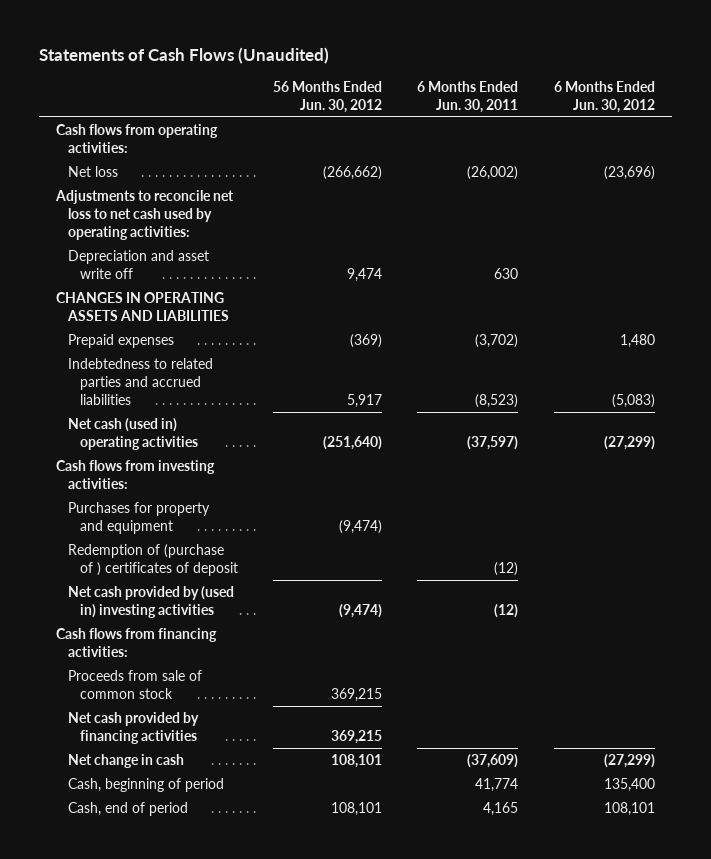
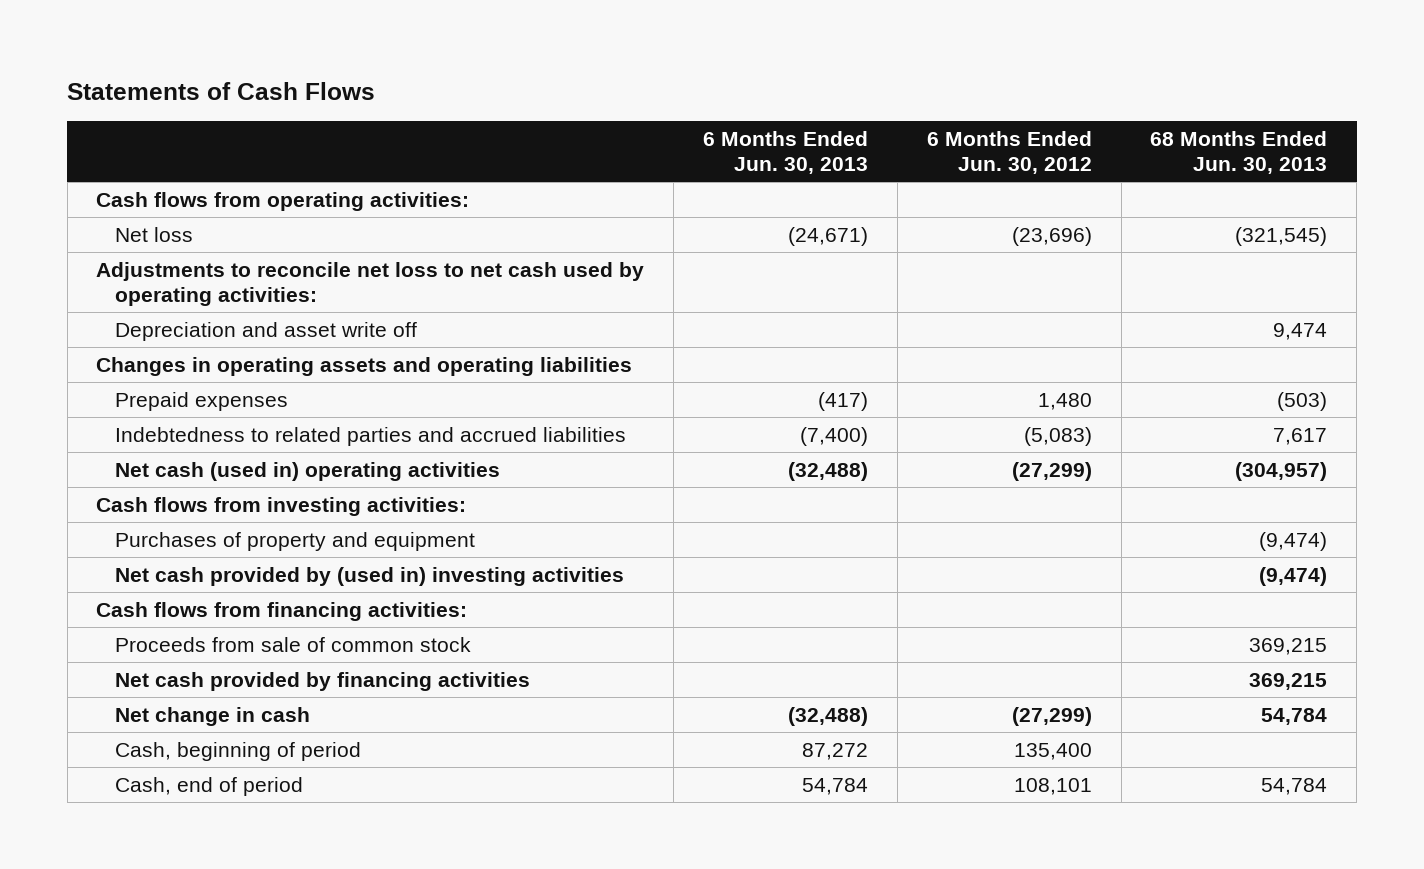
[38,46,329,64] Statements of Cash Flows (Unaudited) -> [67,81,376,100] Statements of Cash Flows
[273,80,383,113] 56 Months Ended Jun. 30, 2012 -> none
[417,80,519,113] 6 Months Ended Jun. 30, 2011 -> none
none -> [703,130,869,175] 6 Months Ended Jun. 30, 2013
none -> [1150,130,1328,175] 68 Months Ended Jun. 30, 2013
[56,292,230,322] CHANGES IN OPERATING ASSETS AND LIABILITIES -> [96,356,633,376] Changes in operating assets and operating liabilities
[68,544,238,577] Redemption of (purchase of ) certificates of deposit -> none
[68,502,211,535] Purchases for property and equipment -> [114,531,475,551] Purchases of property and equipment

